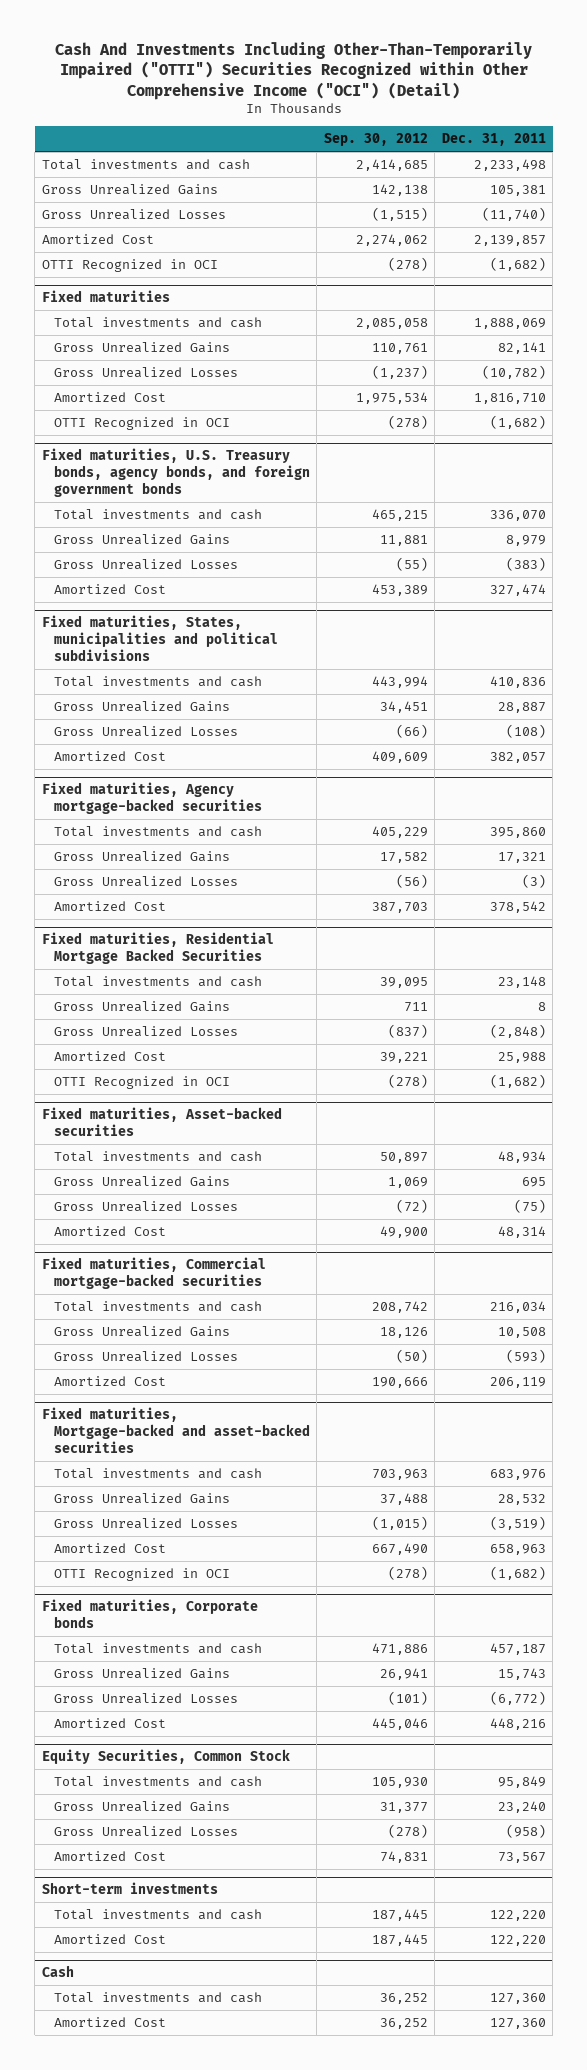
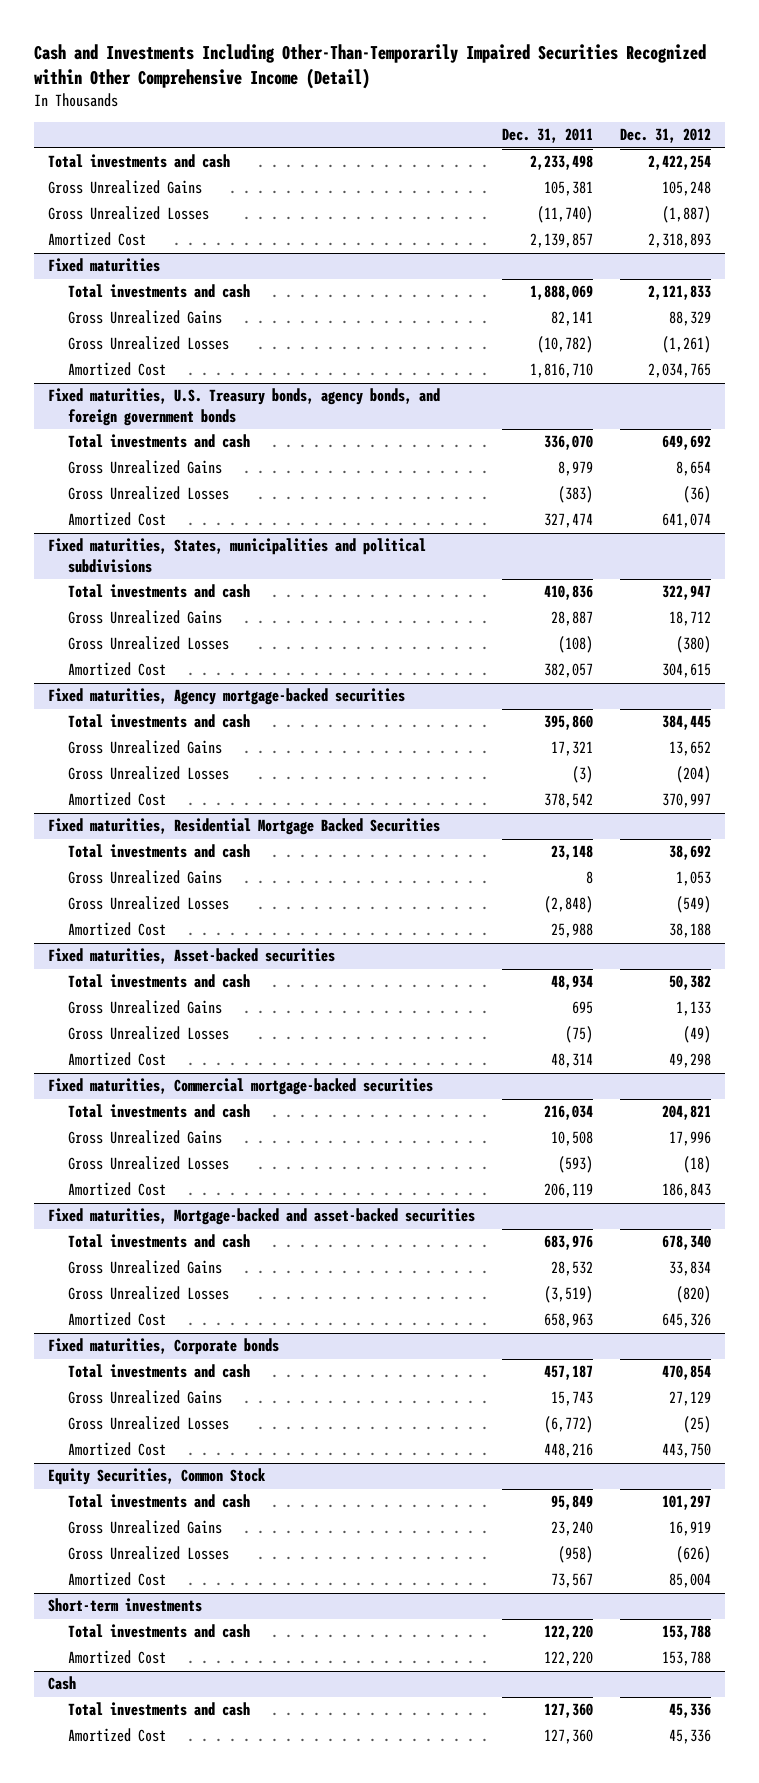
[54,41,532,100] Cash And Investments Including Other-Than-Temporarily Impaired ("OTTI") Securities Recognized within Other Comprehensive Income ("OCI") (Detail) -> [33,43,706,89] Cash and Investments Including Other-Than-Temporarily Impaired Securities Recognized within Other Comprehensive Income (Detail)
[323,133,428,147] Sep. 30, 2012 -> none
none -> [620,128,712,144] Dec. 31, 2012
[41,258,218,272] OTTI Recognized in OCI -> none
[53,416,230,430] OTTI Recognized in OCI -> none
[53,1075,230,1089] OTTI Recognized in OCI -> none
[53,1567,230,1581] OTTI Recognized in OCI -> none

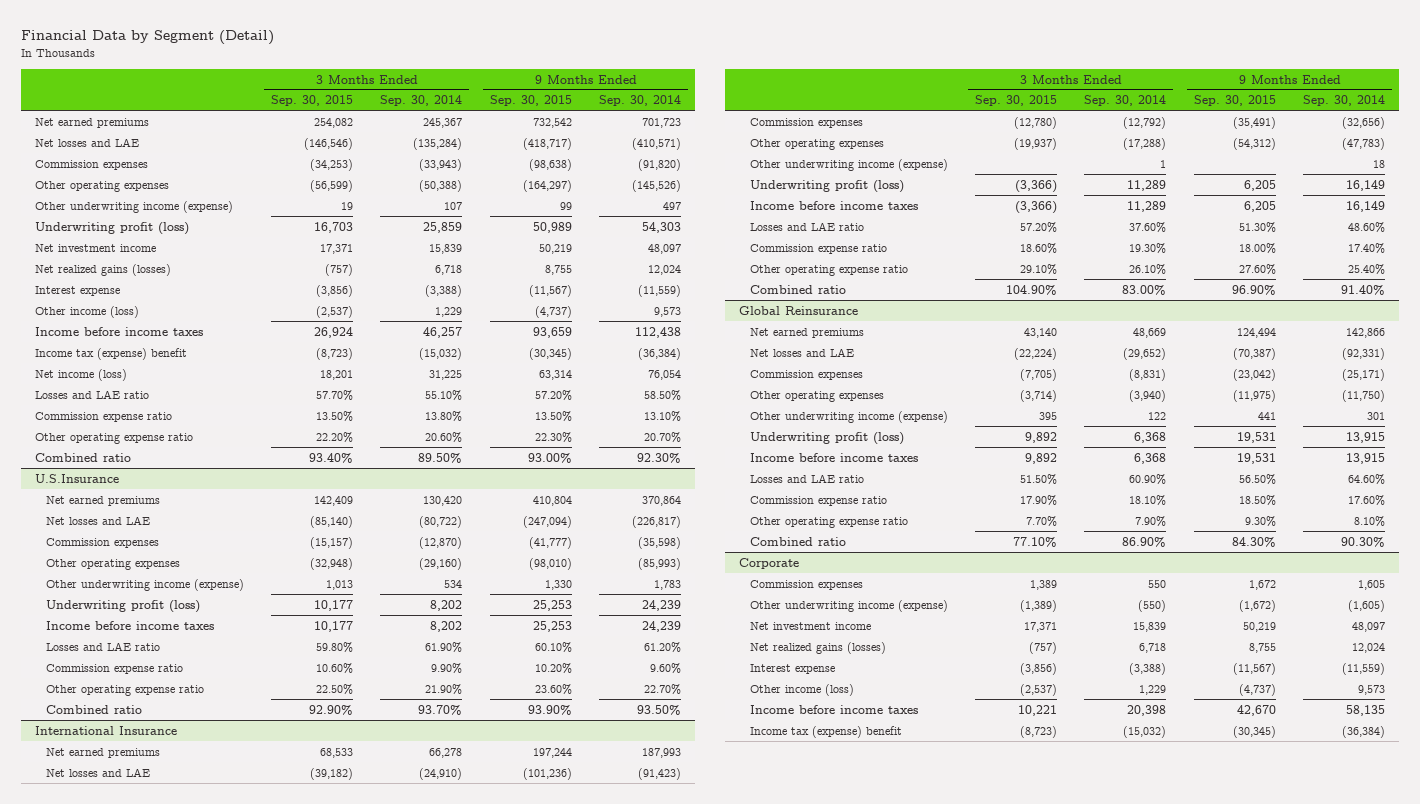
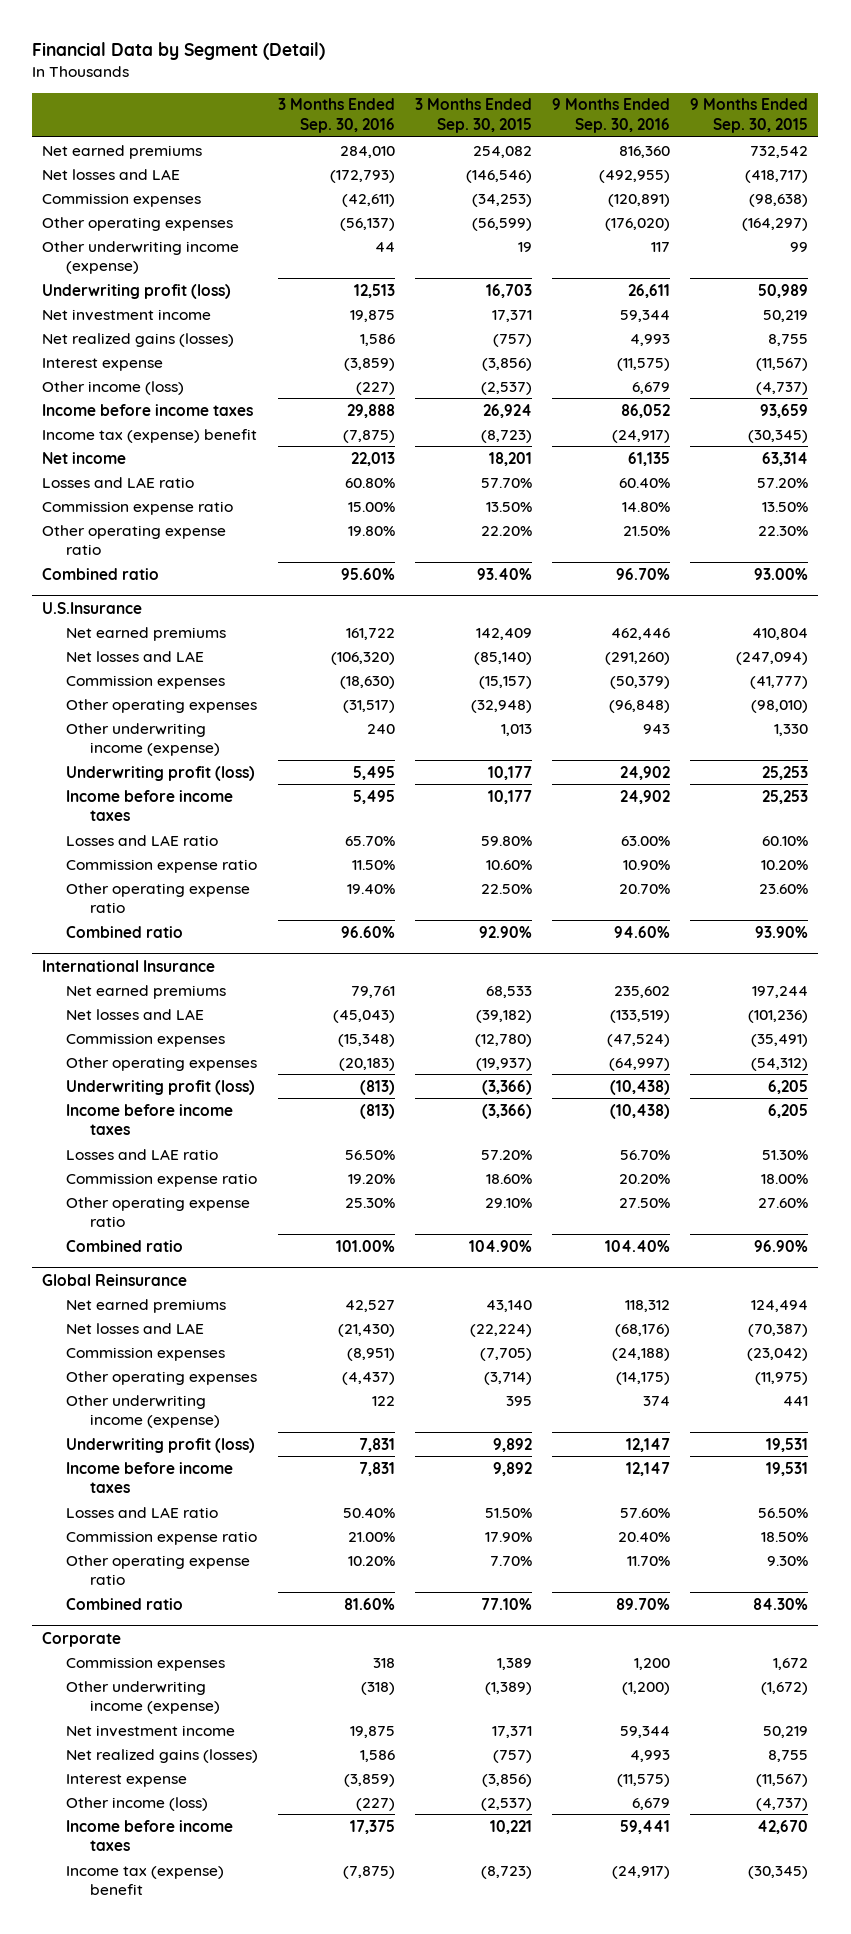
[380,95,463,107] Sep. 30, 2014 -> none
[599,95,682,107] Sep. 30, 2014 -> none
none -> [278,98,396,134] 3 Months Ended Sep. 30, 2016
none -> [552,98,671,134] 9 Months Ended Sep. 30, 2016
[35,368,128,381] Net income (loss) -> [42,451,127,464] Net income
[749,158,948,171] Other underwriting income (expense) -> none

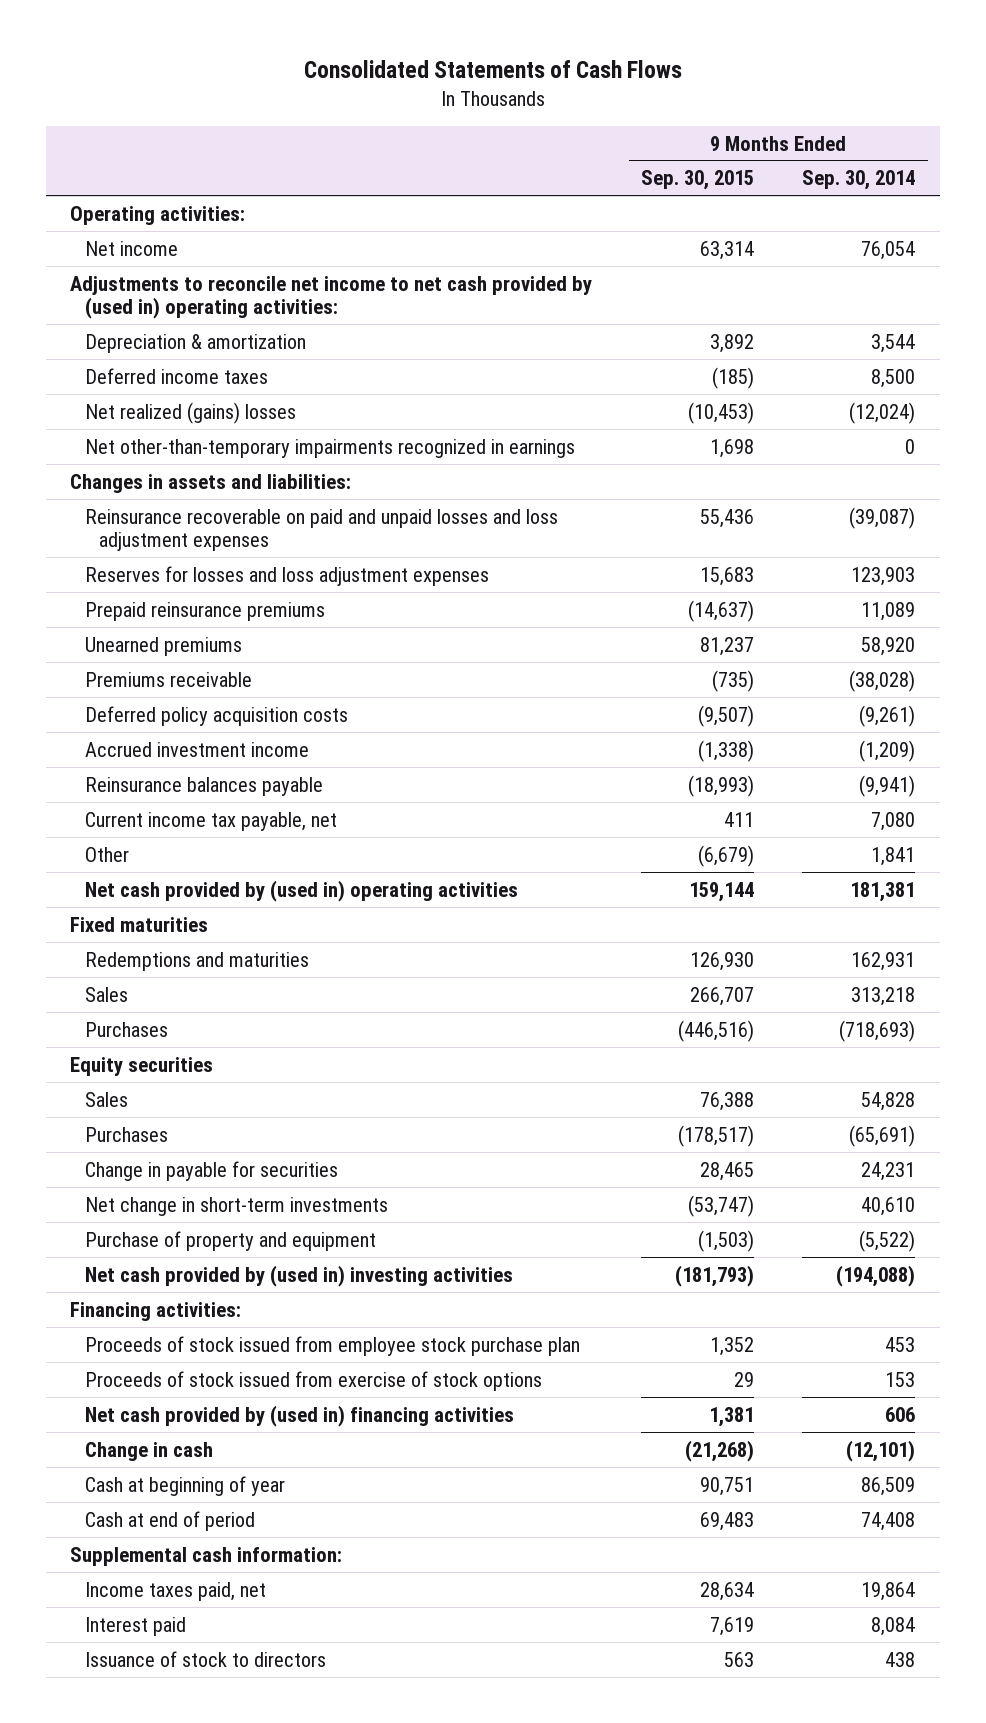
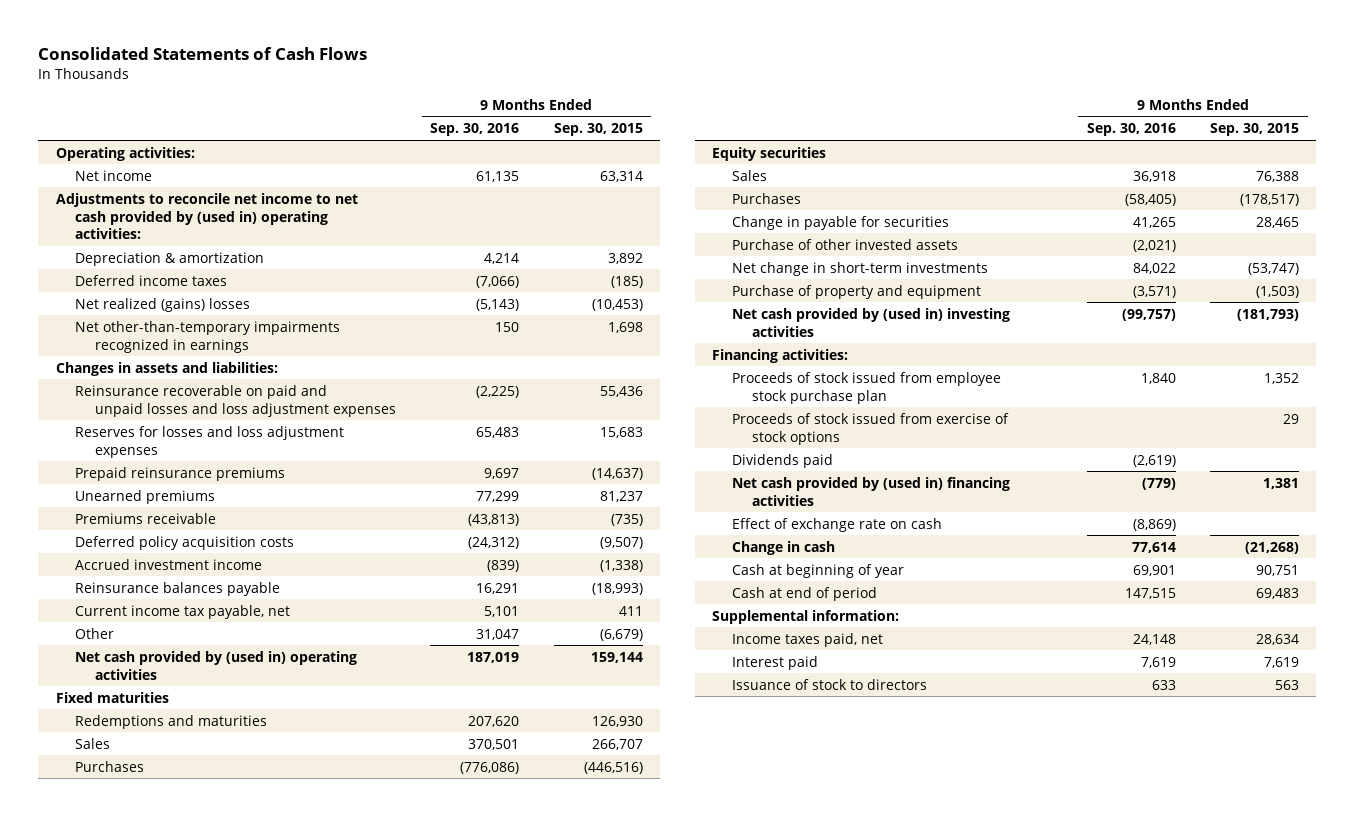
[802,170,916,191] Sep. 30, 2014 -> none
none -> [430,123,520,137] Sep. 30, 2016
none -> [731,238,958,250] Purchase of other invested assets
none -> [731,453,833,468] Dividends paid
none -> [731,517,942,532] Effect of exchange rate on cash
[70,1546,343,1566] Supplemental cash information: -> [712,609,900,624] Supplemental information:

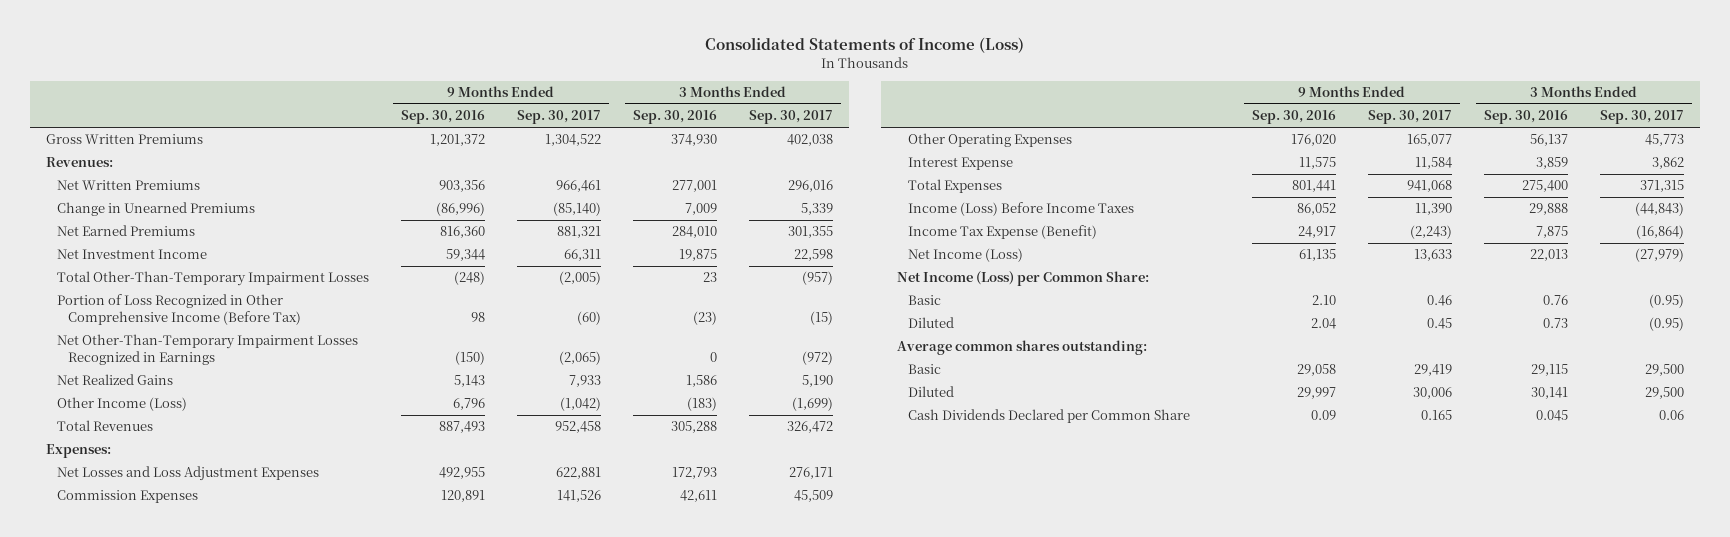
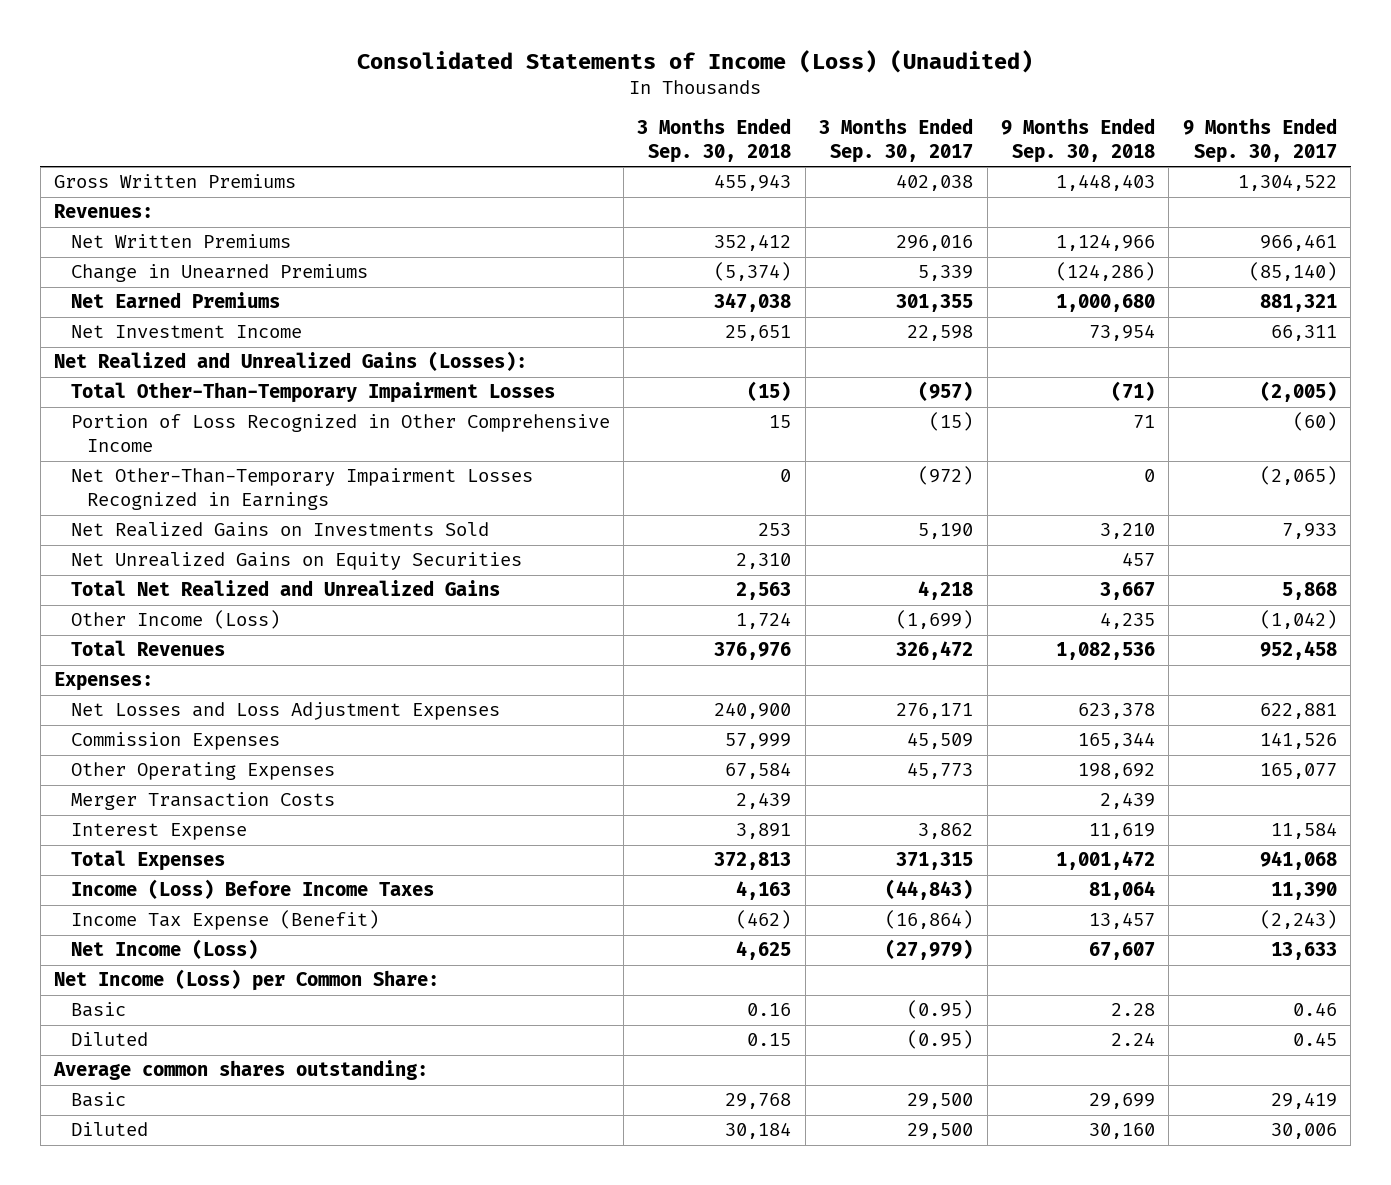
[705,37,1025,54] Consolidated Statements of Income (Loss) -> [357,50,1034,74] Consolidated Statements of Income (Loss) (Unaudited)
[401,110,486,125] Sep. 30, 2016 -> none
[633,110,718,125] Sep. 30, 2016 -> none
none -> [637,118,792,164] 3 Months Ended Sep. 30, 2018
none -> [1000,118,1155,164] 9 Months Ended Sep. 30, 2018
none -> [54,351,528,372] Net Realized and Unrealized Gains (Losses):
[57,294,301,325] Portion of Loss Recognized in Other Comprehensive Income (Before Tax) -> [70,414,610,453] Portion of Loss Recognized in Other Comprehensive Income
[57,374,174,386] Net Realized Gains -> [70,522,489,538] Net Realized Gains on Investments Sold
none -> [70,552,522,571] Net Unrealized Gains on Equity Securities
none -> [70,580,500,597] Total Net Realized and Unrealized Gains
none -> [70,792,335,811] Merger Transaction Costs
[907,409,1190,424] Cash Dividends Declared per Common Share -> none

